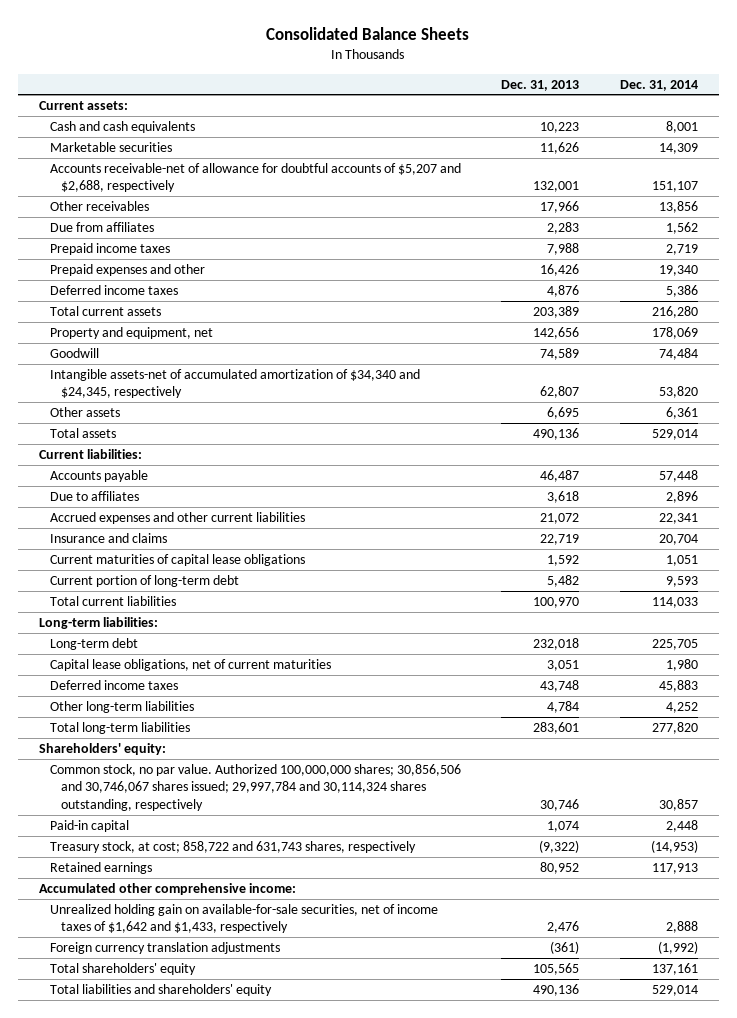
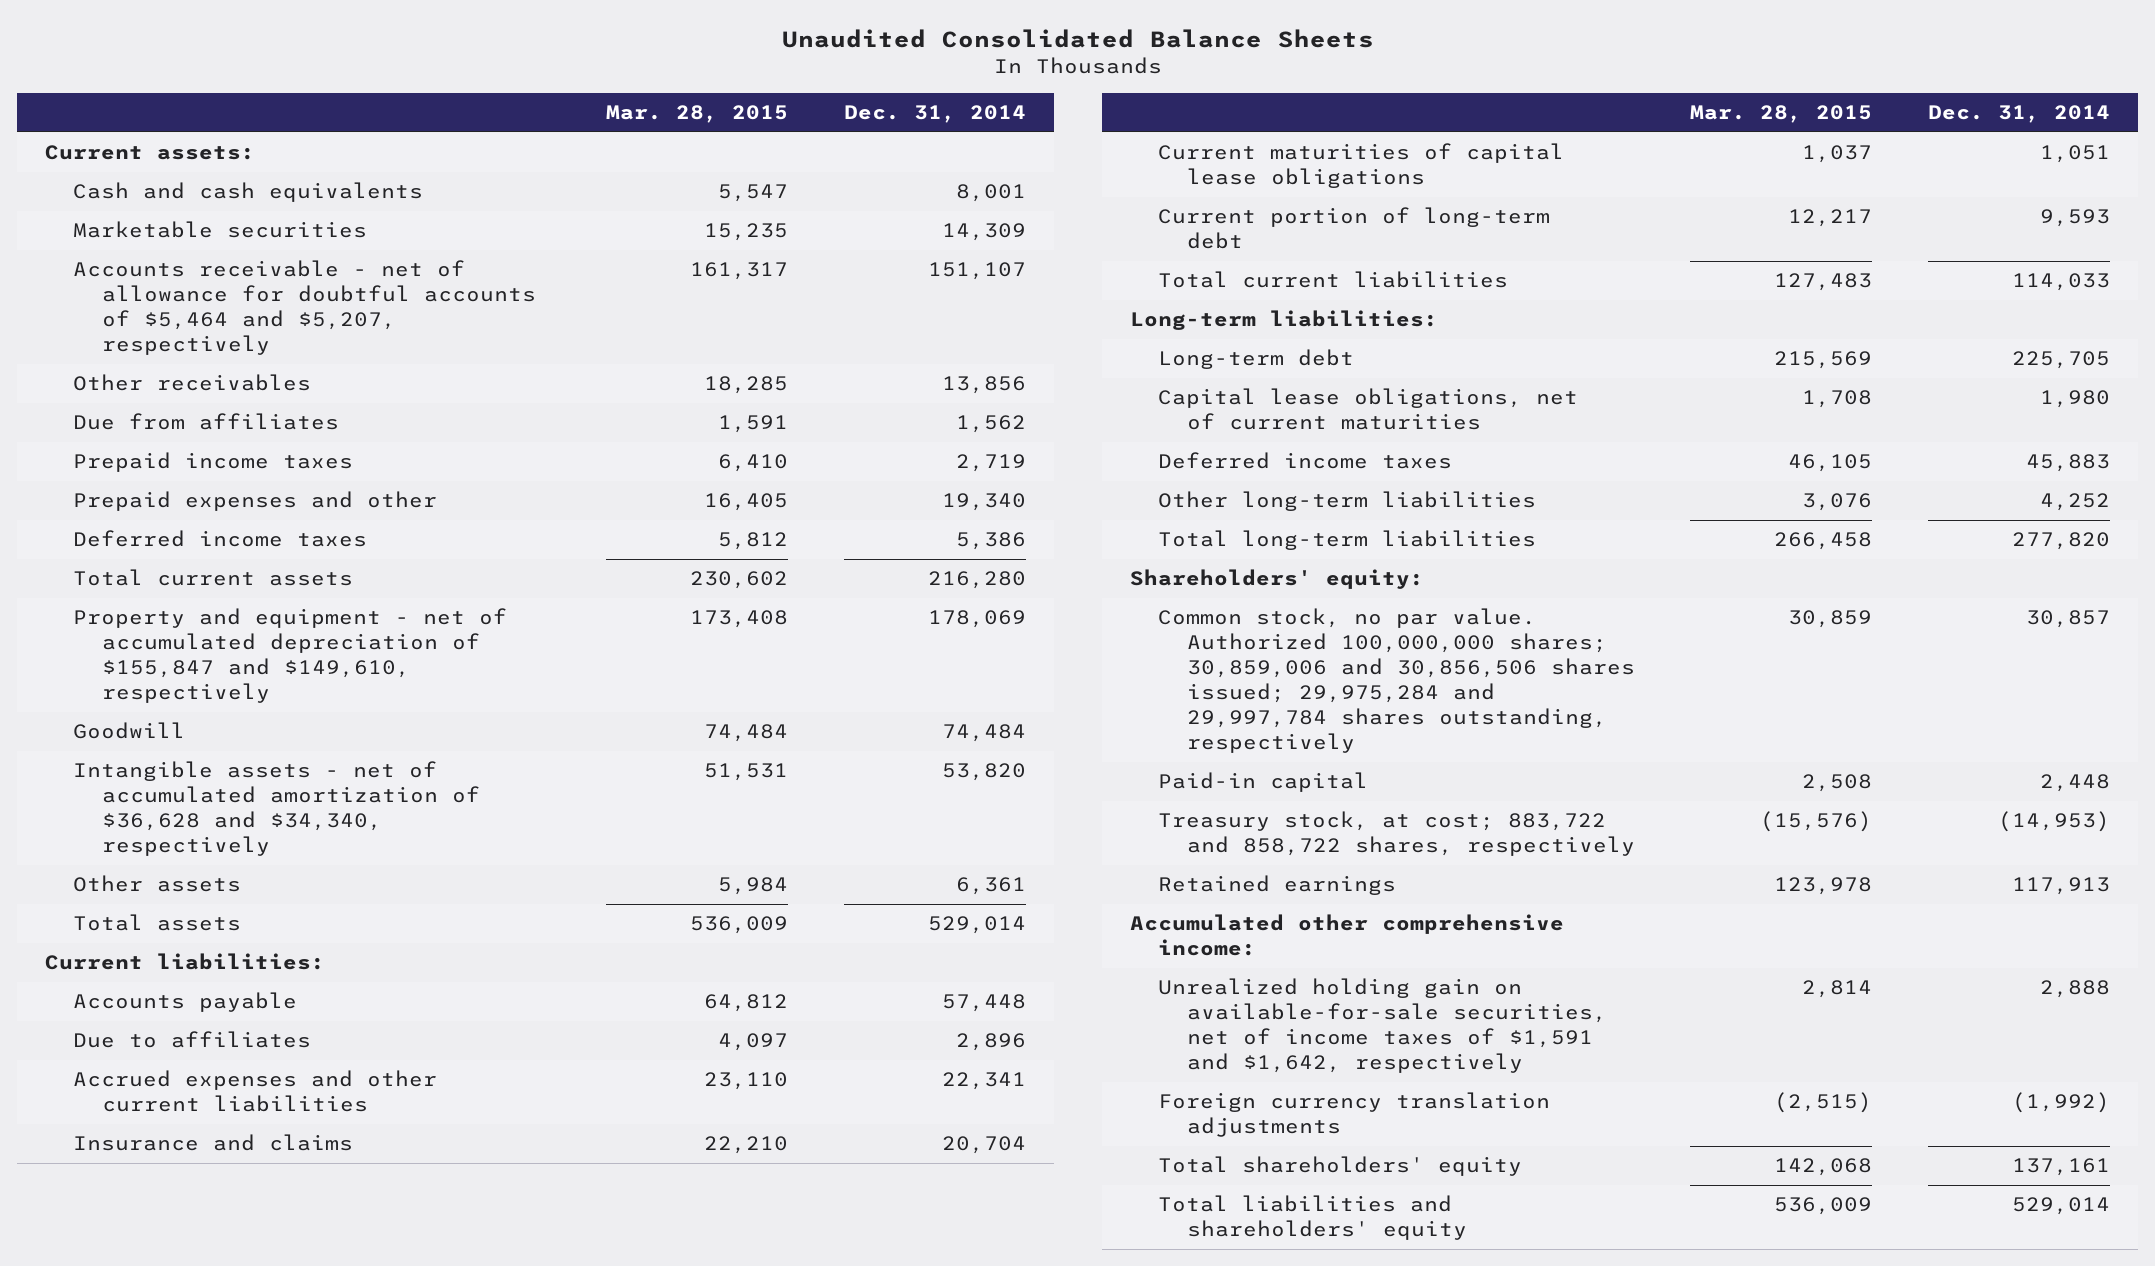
[266,27,470,41] Consolidated Balance Sheets -> [781,29,1374,49] Unaudited Consolidated Balance Sheets
[501,79,580,91] Dec. 31, 2013 -> none
none -> [605,104,788,123] Mar. 28, 2015
[49,163,461,193] Accounts receivable-net of allowance for doubtful accounts of $5,207 and $2,688, respectively -> [73,260,536,355] Accounts receivable - net of allowance for doubtful accounts of $5,464 and $5,207, respectively
[49,327,213,340] Property and equipment, net -> [73,608,508,703] Property and equipment - net of accumulated depreciation of $155,847 and $149,610, respectively
[49,369,420,399] Intangible assets-net of accumulated amortization of $34,340 and $24,345, respectively -> [73,761,480,856] Intangible assets - net of accumulated amortization of $36,628 and $34,340, respectively
[49,764,461,811] Common stock, no par value. Authorized 100,000,000 shares; 30,856,506 and 30,746,067 shares issued; 29,997,784 and 30,114,324 shares outstanding, respectively -> [1158,608,1635,753] Common stock, no par value. Authorized 100,000,000 shares; 30,859,006 and 30,856,506 shares issued; 29,975,284 and 29,997,784 shares outstanding, respectively
[49,841,416,854] Treasury stock, at cost; 858,722 and 631,743 shares, respectively -> [1158,811,1635,857] Treasury stock, at cost; 883,722 and 858,722 shares, respectively
[49,904,438,934] Unrealized holding gain on available-for-sale securities, net of income taxes of $1,642 and $1,433, respectively -> [1158,978,1607,1073] Unrealized holding gain on available-for-sale securities, net of income taxes of $1,591 and $1,642, respectively

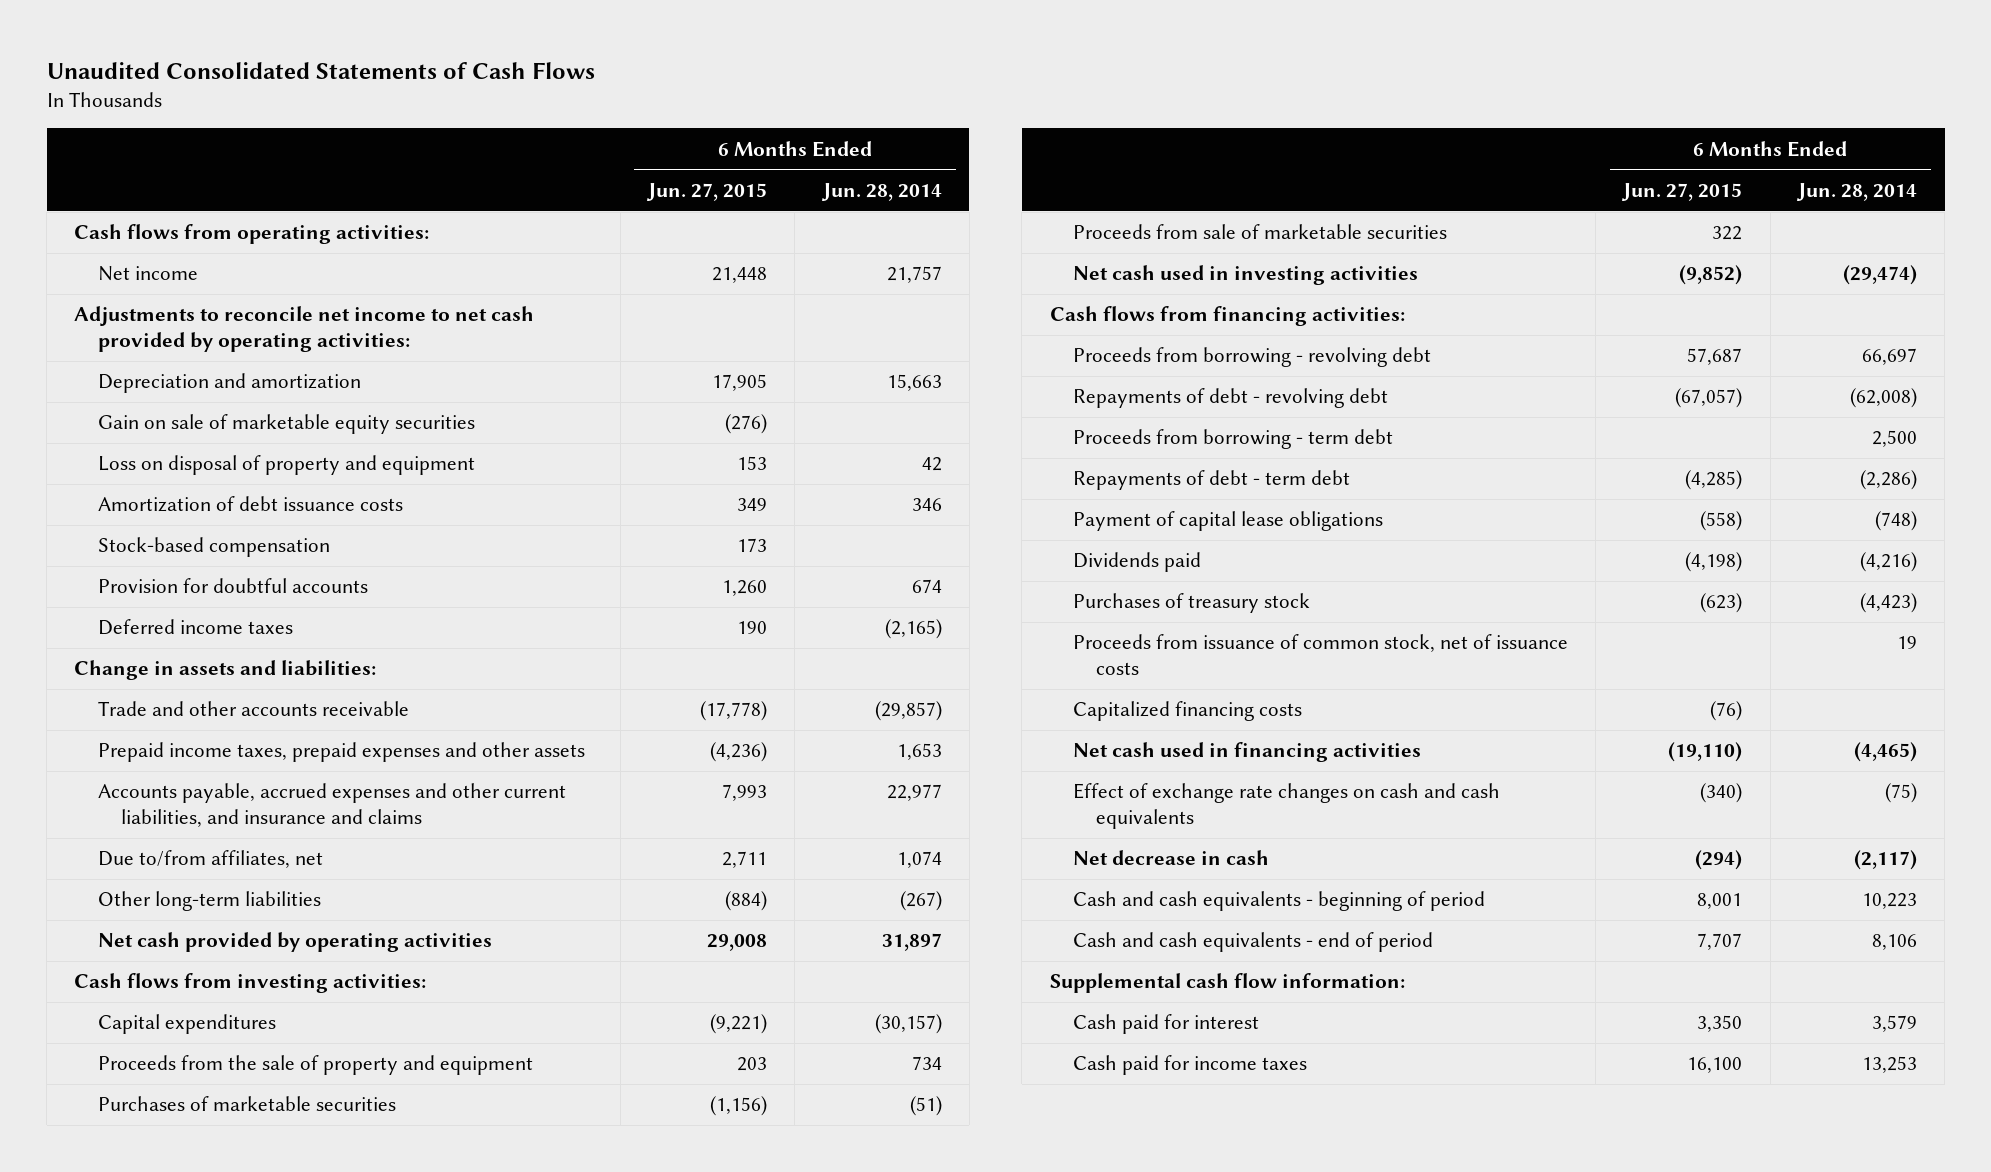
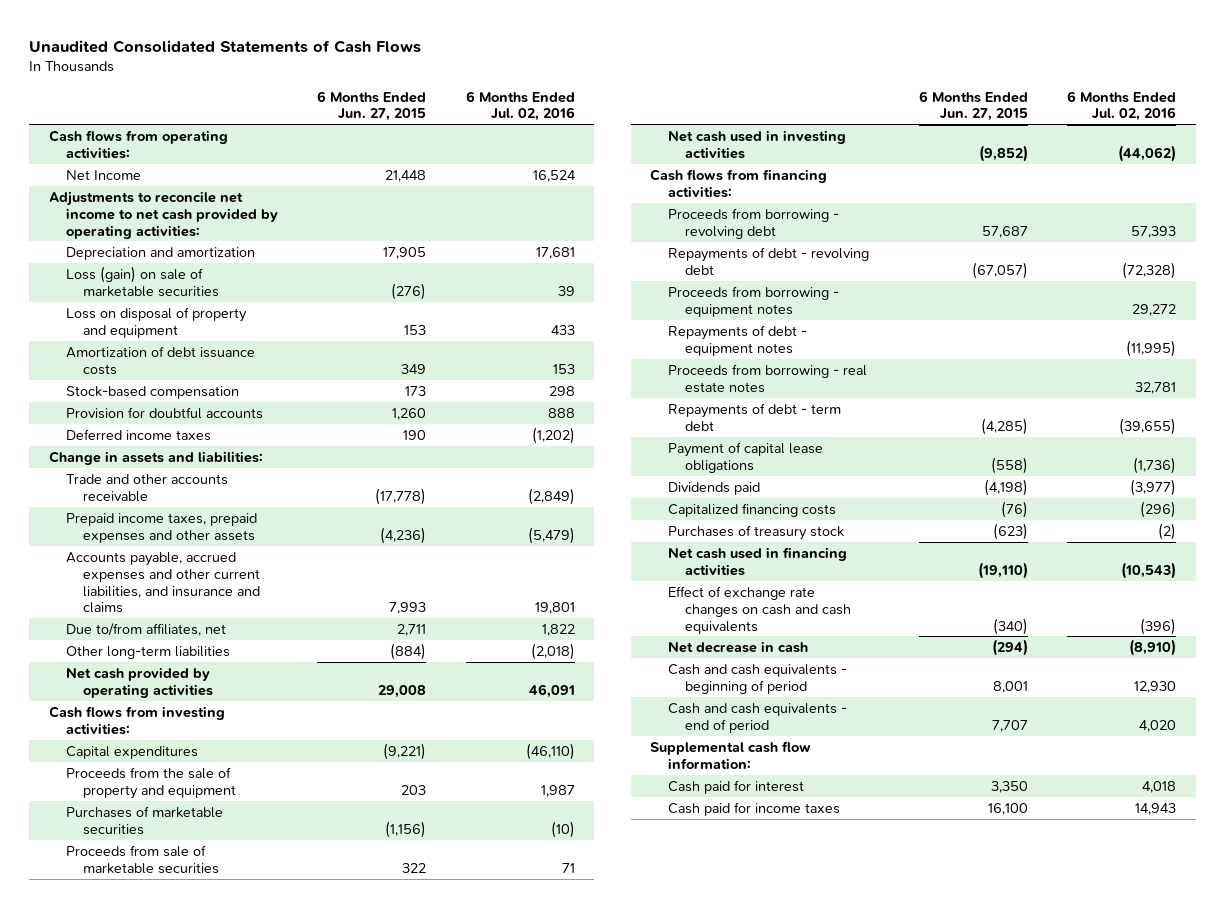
[820,182,942,201] Jun. 28, 2014 -> none
none -> [465,90,575,122] 6 Months Ended Jul. 02, 2016
[97,266,198,282] Net income -> [65,169,141,180] Net Income
[97,414,475,435] Gain on sale of marketable equity securities -> [65,265,220,297] Loss (gain) on sale of marketable securities
[1072,429,1393,450] Proceeds from borrowing - term debt -> none
none -> [667,285,839,317] Proceeds from borrowing - equipment notes
none -> [667,324,807,356] Repayments of debt - equipment notes
none -> [667,363,867,393] Proceeds from borrowing - real estate notes
[1072,634,1568,676] Proceeds from issuance of common stock, net of issuance costs -> none
[1072,593,1310,614] Purchases of treasury stock -> [667,524,844,540] Purchases of treasury stock

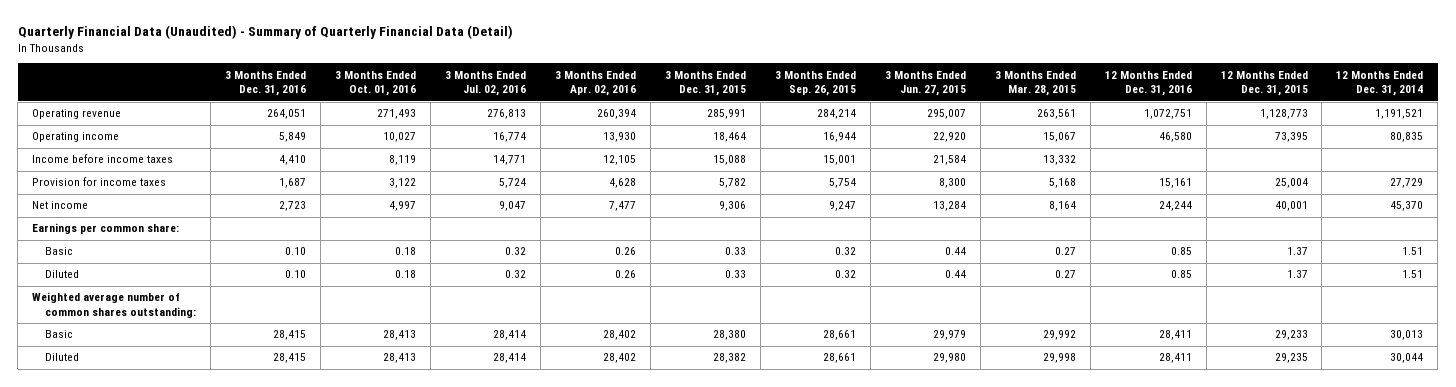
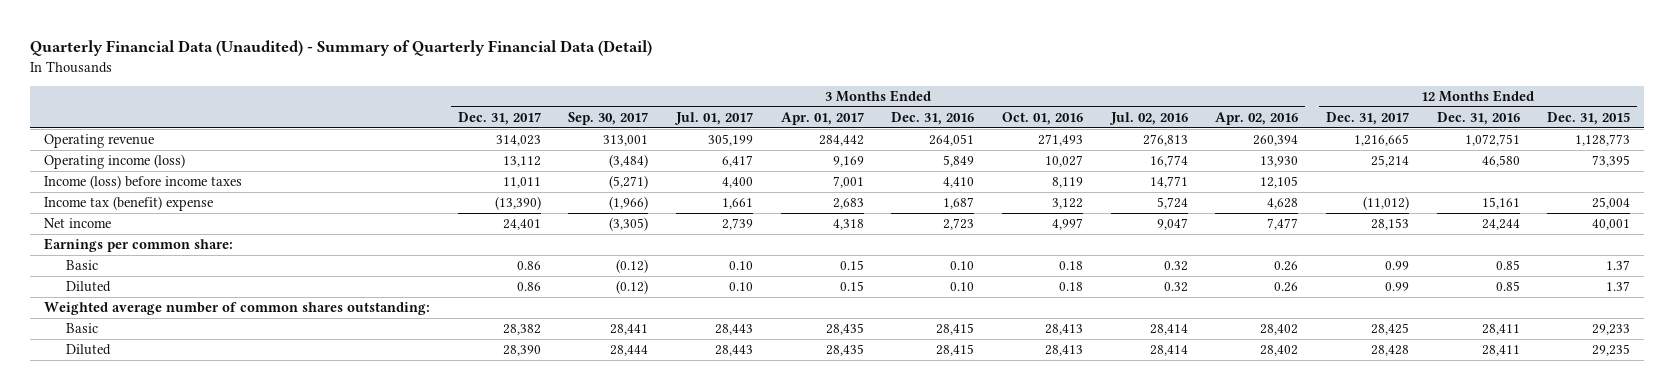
[664,70,746,97] 3 Months Ended Dec. 31, 2015 -> none
[774,70,856,97] 3 Months Ended Sep. 26, 2015 -> none
[884,70,966,97] 3 Months Ended Jun. 27, 2015 -> none
[994,70,1076,97] 3 Months Ended Mar. 28, 2015 -> none
[1336,70,1424,97] 12 Months Ended Dec. 31, 2014 -> none
none -> [457,112,541,126] Dec. 31, 2017
none -> [568,112,649,126] Sep. 30, 2017
none -> [673,112,753,126] Jul. 01, 2017
none -> [780,112,864,126] Apr. 01, 2017
none -> [1326,112,1410,126] Dec. 31, 2017
[32,132,120,143] Operating income -> [43,154,185,170] Operating income (loss)
[32,154,174,164] Income before income taxes -> [43,175,242,190] Income (loss) before income taxes
[32,177,167,187] Provision for income taxes -> [43,196,213,212] Income tax (benefit) expense

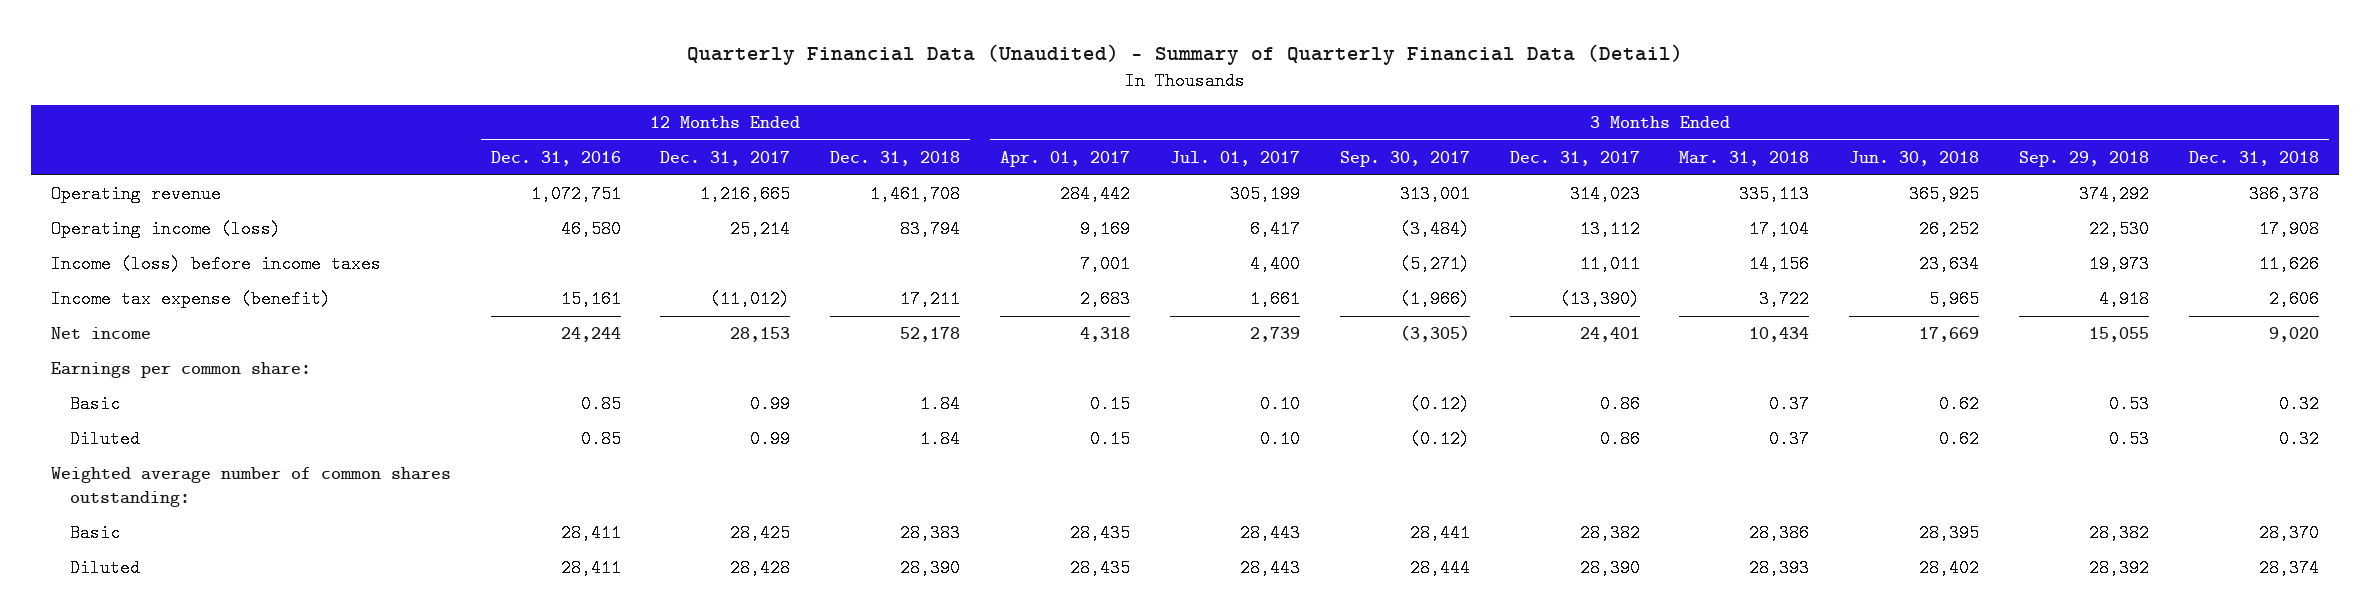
[891,112,975,126] Dec. 31, 2016 -> none
[1002,112,1084,126] Oct. 01, 2016 -> none
[1108,112,1188,126] Jul. 02, 2016 -> none
[1215,112,1299,126] Apr. 02, 2016 -> none
[1547,112,1631,126] Dec. 31, 2015 -> none
none -> [830,151,961,167] Dec. 31, 2018
none -> [1679,151,1810,167] Mar. 31, 2018
none -> [1849,151,1980,167] Jun. 30, 2018
none -> [2019,151,2150,168] Sep. 29, 2018
none -> [2188,151,2319,167] Dec. 31, 2018
[43,196,213,212] Income tax (benefit) expense -> [50,290,331,309] Income tax expense (benefit)

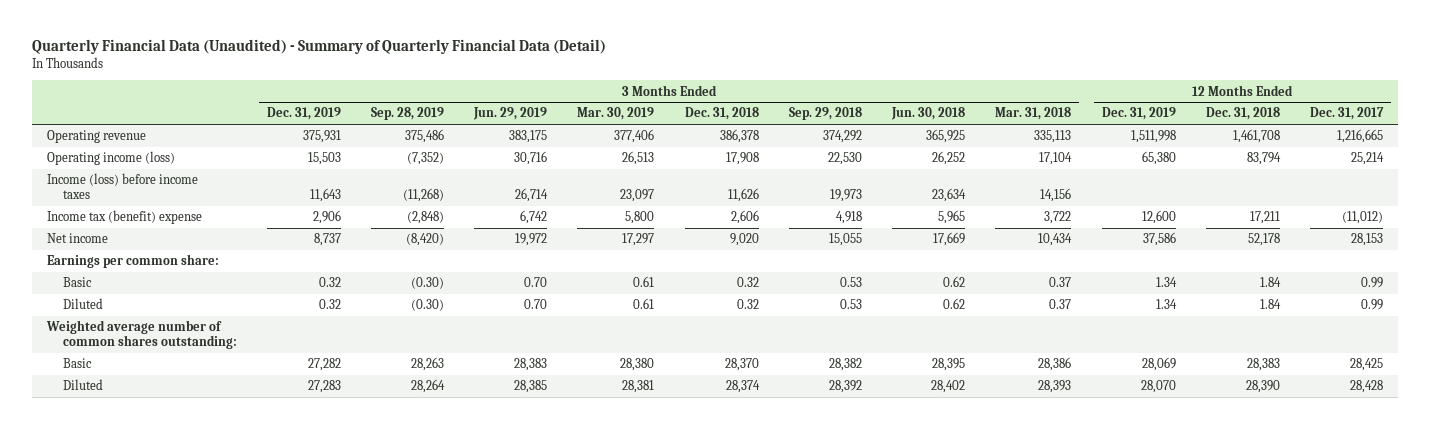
[490,151,621,167] Dec. 31, 2016 -> none
[1000,151,1131,168] Apr. 01, 2017 -> none
[1169,151,1300,167] Jul. 01, 2017 -> none
[1339,151,1470,168] Sep. 30, 2017 -> none
[1509,151,1640,167] Dec. 31, 2017 -> none
none -> [266,107,341,121] Dec. 31, 2019
none -> [371,107,445,121] Sep. 28, 2019
none -> [473,107,548,121] Jun. 29, 2019
none -> [577,107,655,121] Mar. 30, 2019
none -> [1101,107,1176,121] Dec. 31, 2019
[50,290,331,309] Income tax expense (benefit) -> [46,210,202,225] Income tax (benefit) expense

